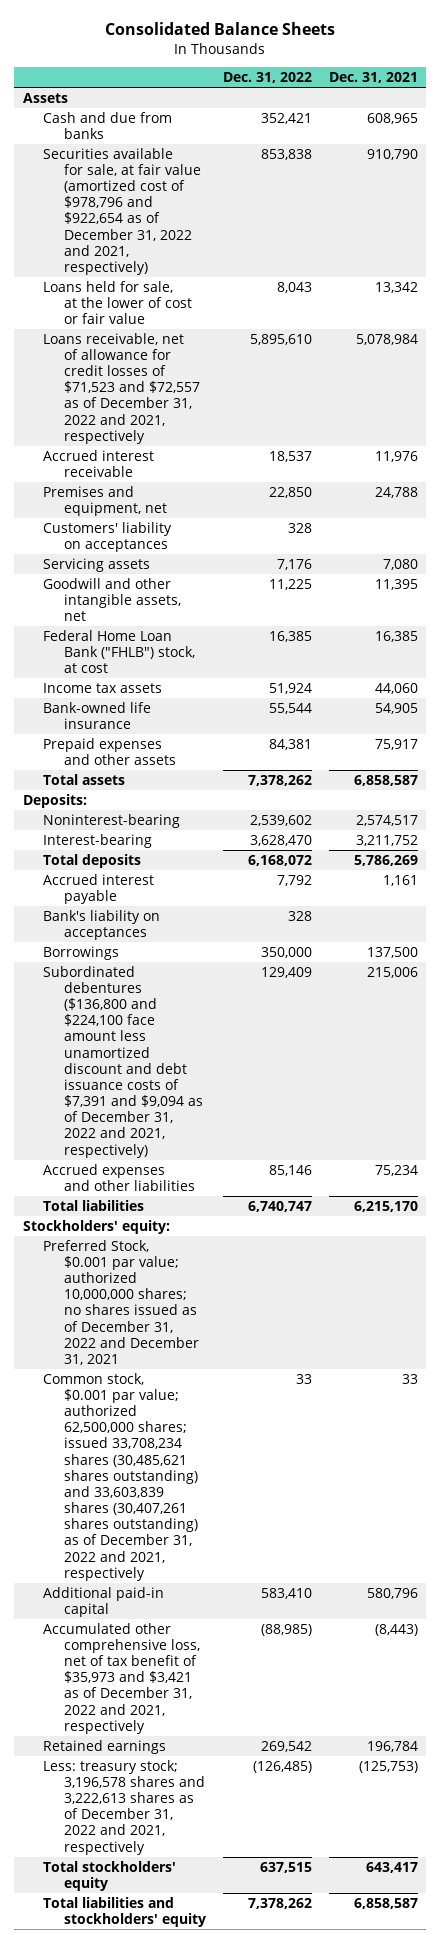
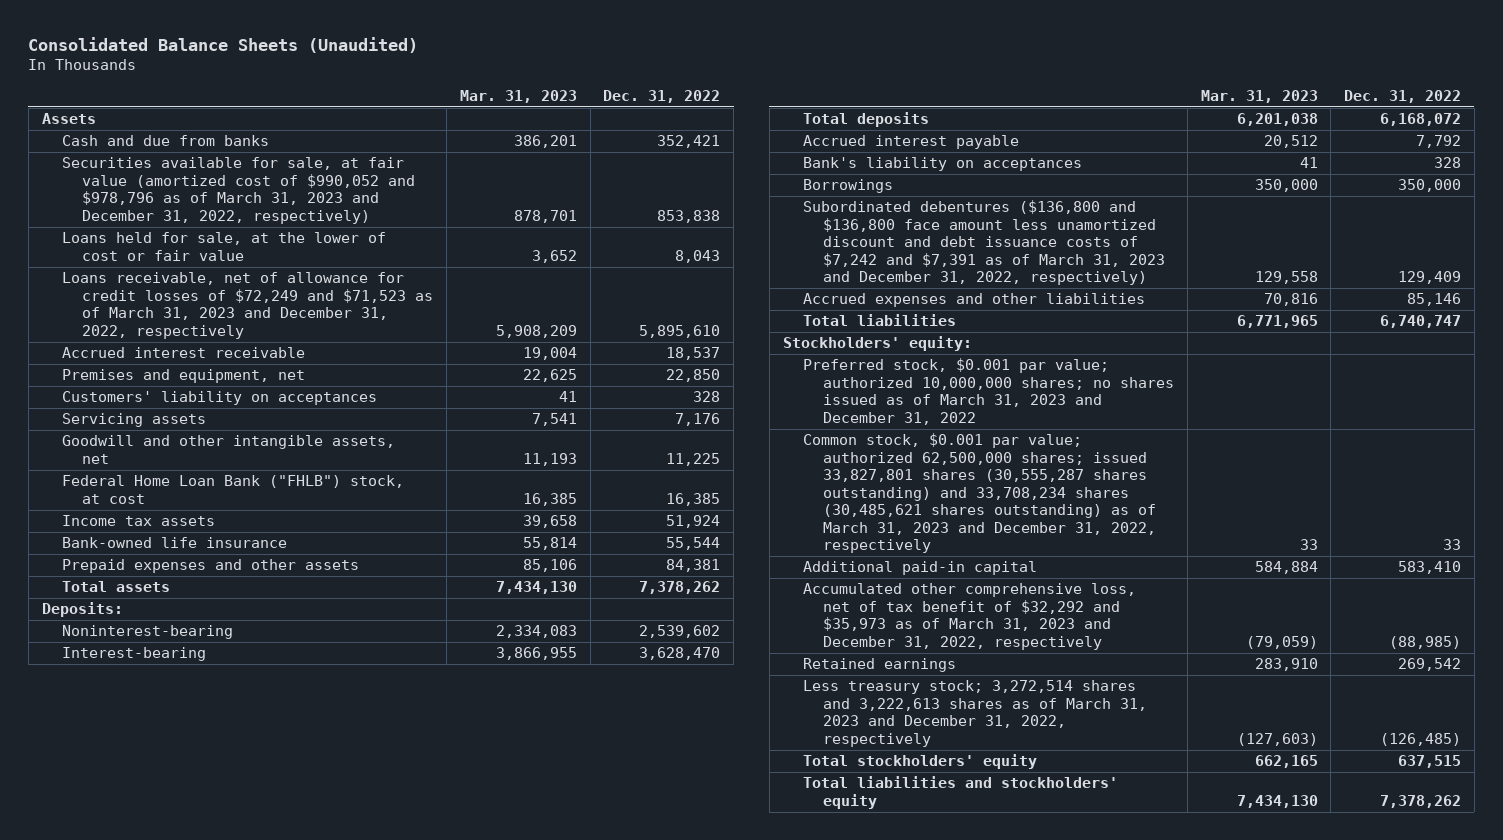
[105,22,336,36] Consolidated Balance Sheets -> [28,36,419,53] Consolidated Balance Sheets (Unaudited)
[328,71,418,83] Dec. 31, 2021 -> none
none -> [459,89,577,103] Mar. 31, 2023
[43,147,202,275] Securities available for sale, at fair value (amortized cost of $978,796 and $922,654 as of December 31, 2022 and 2021, respectively) -> [61,157,416,224] Securities available for sale, at fair value (amortized cost of $990,052 and $978,796 as of March 31, 2023 and December 31, 2022, respectively)
[43,332,201,444] Loans receivable, net of allowance for credit losses of $71,523 and $72,557 as of December 31, 2022 and 2021, respectively -> [61,272,434,339] Loans receivable, net of allowance for credit losses of $72,249 and $71,523 as of March 31, 2023 and December 31, 2022, respectively
[43,965,204,1158] Subordinated debentures ($136,800 and $224,100 face amount less unamortized discount and debt issuance costs of $7,391 and $9,094 as of December 31, 2022 and 2021, respectively) -> [802,200,1166,286] Subordinated debentures ($136,800 and $136,800 face amount less unamortized discount and debt issuance costs of $7,242 and $7,391 as of March 31, 2023 and December 31, 2022, respectively)
[43,1239,200,1365] Preferred Stock, $0.001 par value; authorized 10,000,000 shares; no shares issued as of December 31, 2022 and December 31, 2021 -> [802,358,1175,425] Preferred stock, $0.001 par value; authorized 10,000,000 shares; no shares issued as of March 31, 2023 and December 31, 2022
[43,1372,199,1581] Common stock, $0.001 par value; authorized 62,500,000 shares; issued 33,708,234 shares (30,485,621 shares outstanding) and 33,603,839 shares (30,407,261 shares outstanding) as of December 31, 2022 and 2021, respectively -> [802,433,1157,554] Common stock, $0.001 par value; authorized 62,500,000 shares; issued 33,827,801 shares (30,555,287 shares outstanding) and 33,708,234 shares (30,485,621 shares outstanding) as of March 31, 2023 and December 31, 2022, respectively
[43,1622,201,1734] Accumulated other comprehensive loss, net of tax benefit of $35,973 and $3,421 as of December 31, 2022 and 2021, respectively -> [802,583,1136,650] Accumulated other comprehensive loss, net of tax benefit of $32,292 and $35,973 as of March 31, 2023 and December 31, 2022, respectively
[43,1759,206,1855] Less: treasury stock; 3,196,578 shares and 3,222,613 shares as of December 31, 2022 and 2021, respectively -> [802,680,1148,747] Less treasury stock; 3,272,514 shares and 3,222,613 shares as of March 31, 2023 and December 31, 2022, respectively

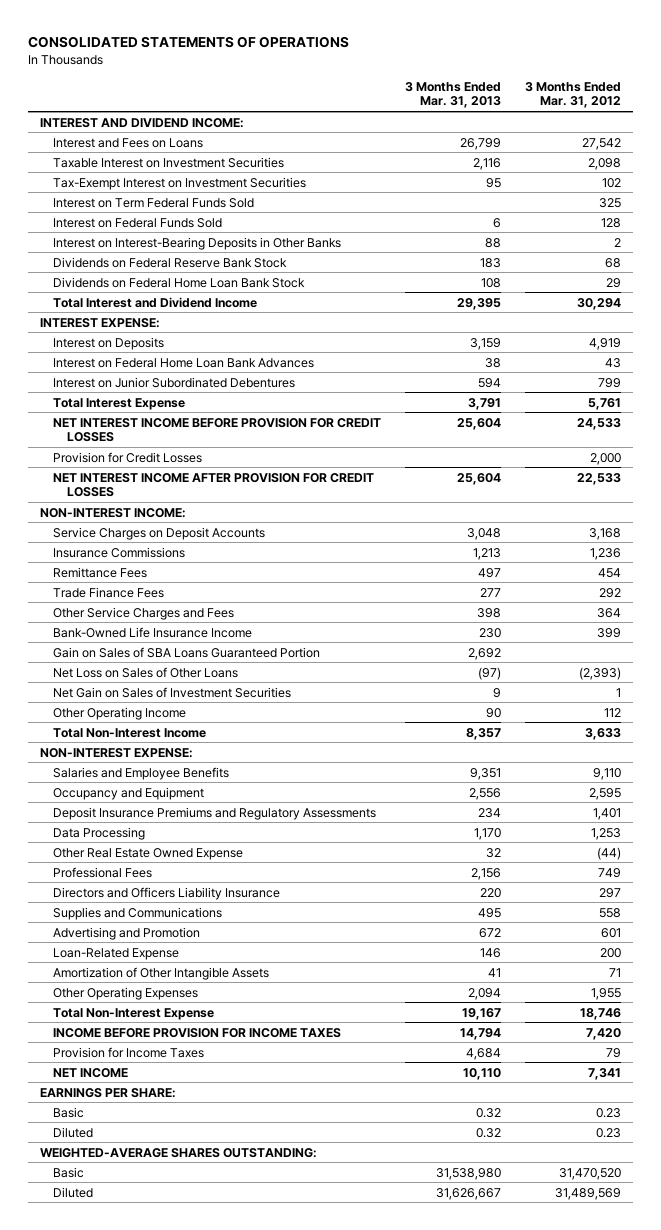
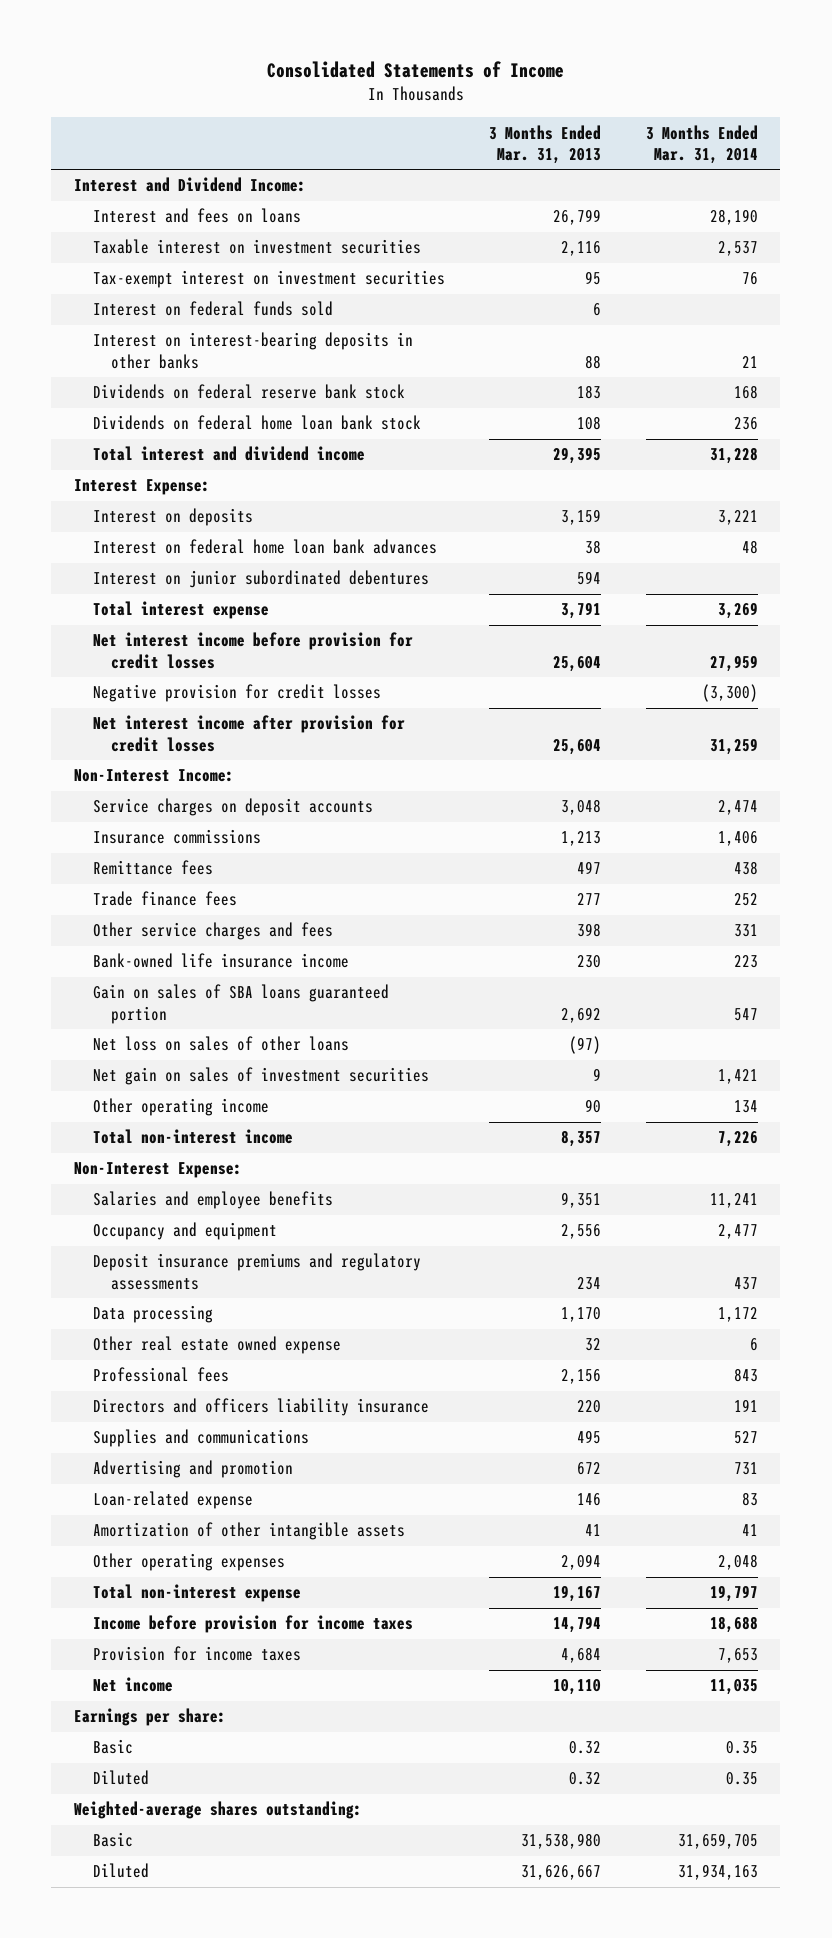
[27,35,349,48] CONSOLIDATED STATEMENTS OF OPERATIONS -> [266,61,564,79] Consolidated Statements of Income
[525,81,622,109] 3 Months Ended Mar. 31, 2012 -> none
none -> [646,124,759,164] 3 Months Ended Mar. 31, 2014
[53,197,255,208] Interest on Term Federal Funds Sold -> none
[39,117,244,128] INTEREST AND DIVIDEND INCOME: -> [73,177,306,193] Interest and Dividend Income:
[53,137,204,148] Interest and Fees on Loans -> [92,208,301,224] Interest and fees on loans
[53,156,285,168] Taxable Interest on Investment Securities -> [92,239,421,255] Taxable interest on investment securities
[53,176,307,190] Tax-Exempt Interest on Investment Securities -> [92,270,445,289] Tax-exempt interest on investment securities
[53,217,223,228] Interest on Federal Funds Sold -> [92,301,333,317] Interest on federal funds sold
[53,236,342,250] Interest on Interest-Bearing Deposits in Other Banks -> [92,332,413,369] Interest on interest-bearing deposits in other banks
[53,256,288,268] Dividends on Federal Reserve Bank Stock -> [92,384,405,400] Dividends on federal reserve bank stock
[53,276,306,288] Dividends on Federal Home Loan Bank Stock -> [92,415,421,431] Dividends on federal home loan bank stock
[53,296,258,308] Total Interest and Dividend Income -> [92,446,365,462] Total interest and dividend income
[39,317,160,328] INTEREST EXPENSE: -> [73,479,210,496] Interest Expense:
[53,336,165,350] Interest on Deposits -> [92,508,253,527] Interest on deposits
[53,357,315,368] Interest on Federal Home Loan Bank Advances -> [92,539,437,555] Interest on federal home loan bank advances
[53,376,296,388] Interest on Junior Subordinated Debentures -> [92,570,429,589] Interest on junior subordinated debentures
[53,397,186,410] Total Interest Expense -> [92,601,269,620] Total interest expense
[53,417,382,443] NET INTEREST INCOME BEFORE PROVISION FOR CREDIT LOSSES -> [92,632,413,669] Net interest income before provision for credit losses
[53,451,203,463] Provision for Credit Losses -> [92,684,381,703] Negative provision for credit losses
[53,472,375,498] NET INTEREST INCOME AFTER PROVISION FOR CREDIT LOSSES -> [92,715,405,752] Net interest income after provision for credit losses
[39,507,186,518] NON-INTEREST INCOME: -> [73,769,234,783] Non-Interest Income:
[53,526,266,540] Service Charges on Deposit Accounts -> [92,798,373,817] Service charges on deposit accounts
[53,546,186,558] Insurance Commissions -> [92,829,261,845] Insurance commissions
[53,566,148,578] Remittance Fees -> [92,860,213,876] Remittance fees
[53,586,165,598] Trade Finance Fees -> [92,891,237,907] Trade finance fees
[53,606,235,620] Other Service Charges and Fees -> [92,922,333,941] Other service charges and fees
[53,626,253,638] Bank-Owned Life Insurance Income -> [92,953,349,969] Bank-owned life insurance income
[53,646,321,658] Gain on Sales of SBA Loans Guaranteed Portion -> [92,984,389,1024] Gain on sales of SBA loans guaranteed portion
[53,666,239,678] Net Loss on Sales of Other Loans -> [92,1036,349,1052] Net loss on sales of other loans
[53,686,292,698] Net Gain on Sales of Investment Securities -> [92,1067,429,1086] Net gain on sales of investment securities
[53,706,187,720] Other Operating Income -> [92,1098,269,1117] Other operating income
[53,727,207,738] Total Non-Interest Income -> [92,1129,293,1145] Total non-interest income
[39,747,193,758] NON-INTEREST EXPENSE: -> [73,1162,242,1179] Non-Interest Expense:
[53,766,230,780] Salaries and Employee Benefits -> [92,1191,333,1210] Salaries and employee benefits
[53,786,205,800] Occupancy and Equipment -> [92,1222,277,1241] Occupancy and equipment
[53,806,377,820] Deposit Insurance Premiums and Regulatory Assessments -> [92,1253,421,1290] Deposit insurance premiums and regulatory assessments
[53,826,146,840] Data Processing -> [92,1305,213,1324] Data processing
[53,847,244,860] Other Real Estate Owned Expense -> [92,1336,341,1355] Other real estate owned expense
[53,866,153,878] Professional Fees -> [92,1367,229,1383] Professional fees
[53,886,281,900] Directors and Officers Liability Insurance -> [92,1398,429,1417] Directors and officers liability insurance
[53,906,223,920] Supplies and Communications -> [92,1429,309,1448] Supplies and communications
[53,926,201,940] Advertising and Promotion -> [92,1460,293,1479] Advertising and promotion
[53,947,180,960] Loan-Related Expense -> [92,1491,253,1510] Loan-related expense
[53,966,270,980] Amortization of Other Intangible Assets -> [92,1522,405,1541] Amortization of other intangible assets
[53,986,199,1000] Other Operating Expenses -> [92,1553,285,1572] Other operating expenses
[53,1007,215,1020] Total Non-Interest Expense -> [92,1584,301,1603] Total non-interest expense
[53,1027,342,1038] INCOME BEFORE PROVISION FOR INCOME TAXES -> [92,1615,413,1634] Income before provision for income taxes
[53,1046,205,1058] Provision for Income Taxes -> [92,1646,301,1662] Provision for income taxes
[53,1067,129,1078] NET INCOME -> [92,1677,173,1693] Net income
[39,1087,176,1098] EARNINGS PER SHARE: -> [73,1708,226,1727] Earnings per share:
[39,1147,317,1158] WEIGHTED-AVERAGE SHARES OUTSTANDING: -> [73,1801,362,1820] Weighted-average shares outstanding:

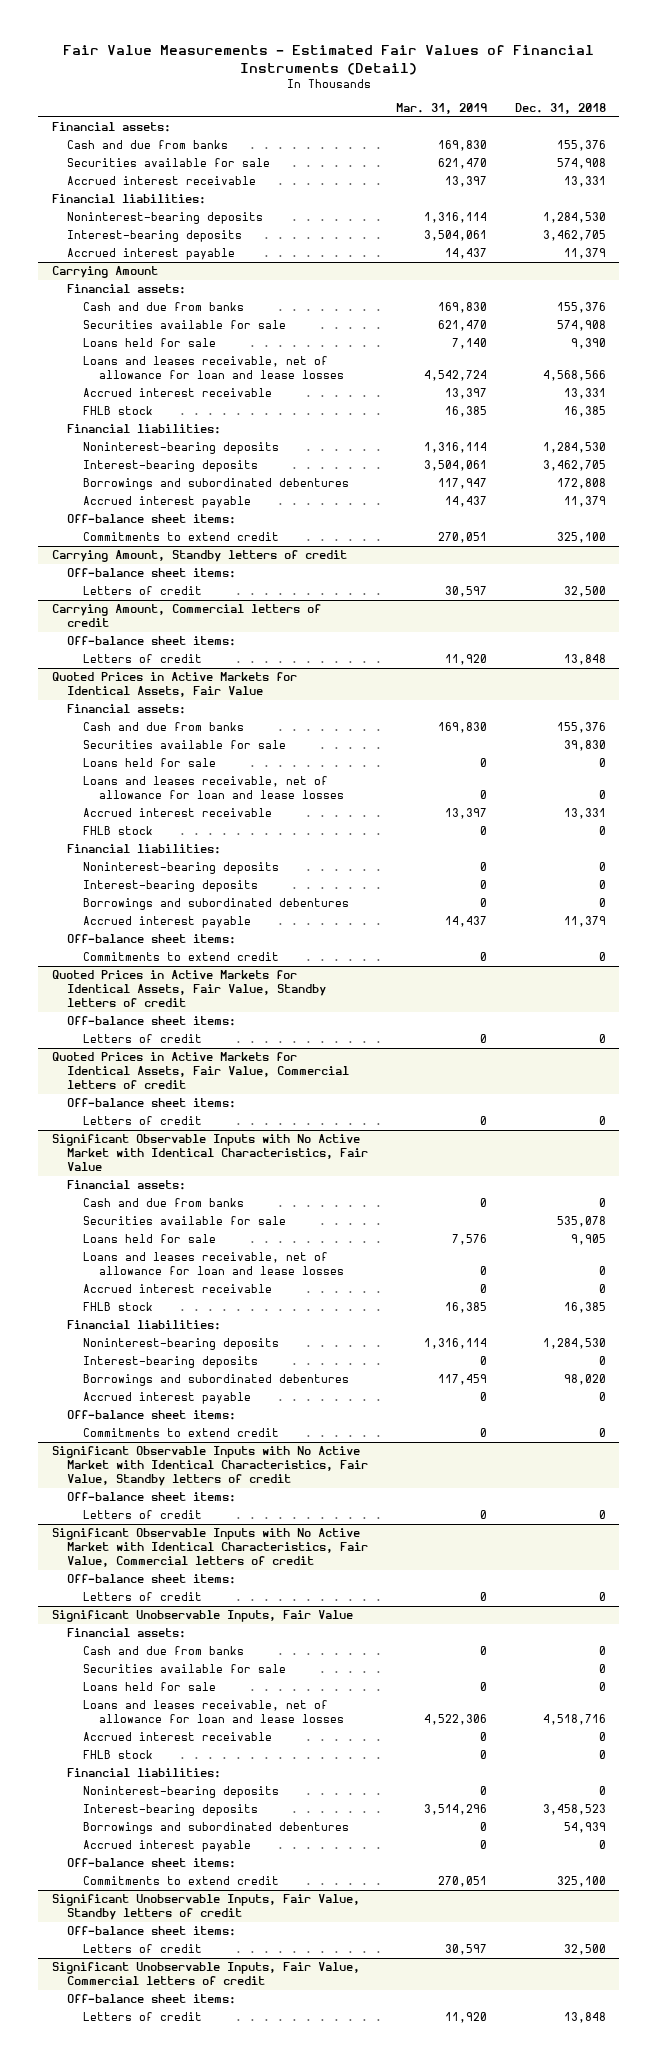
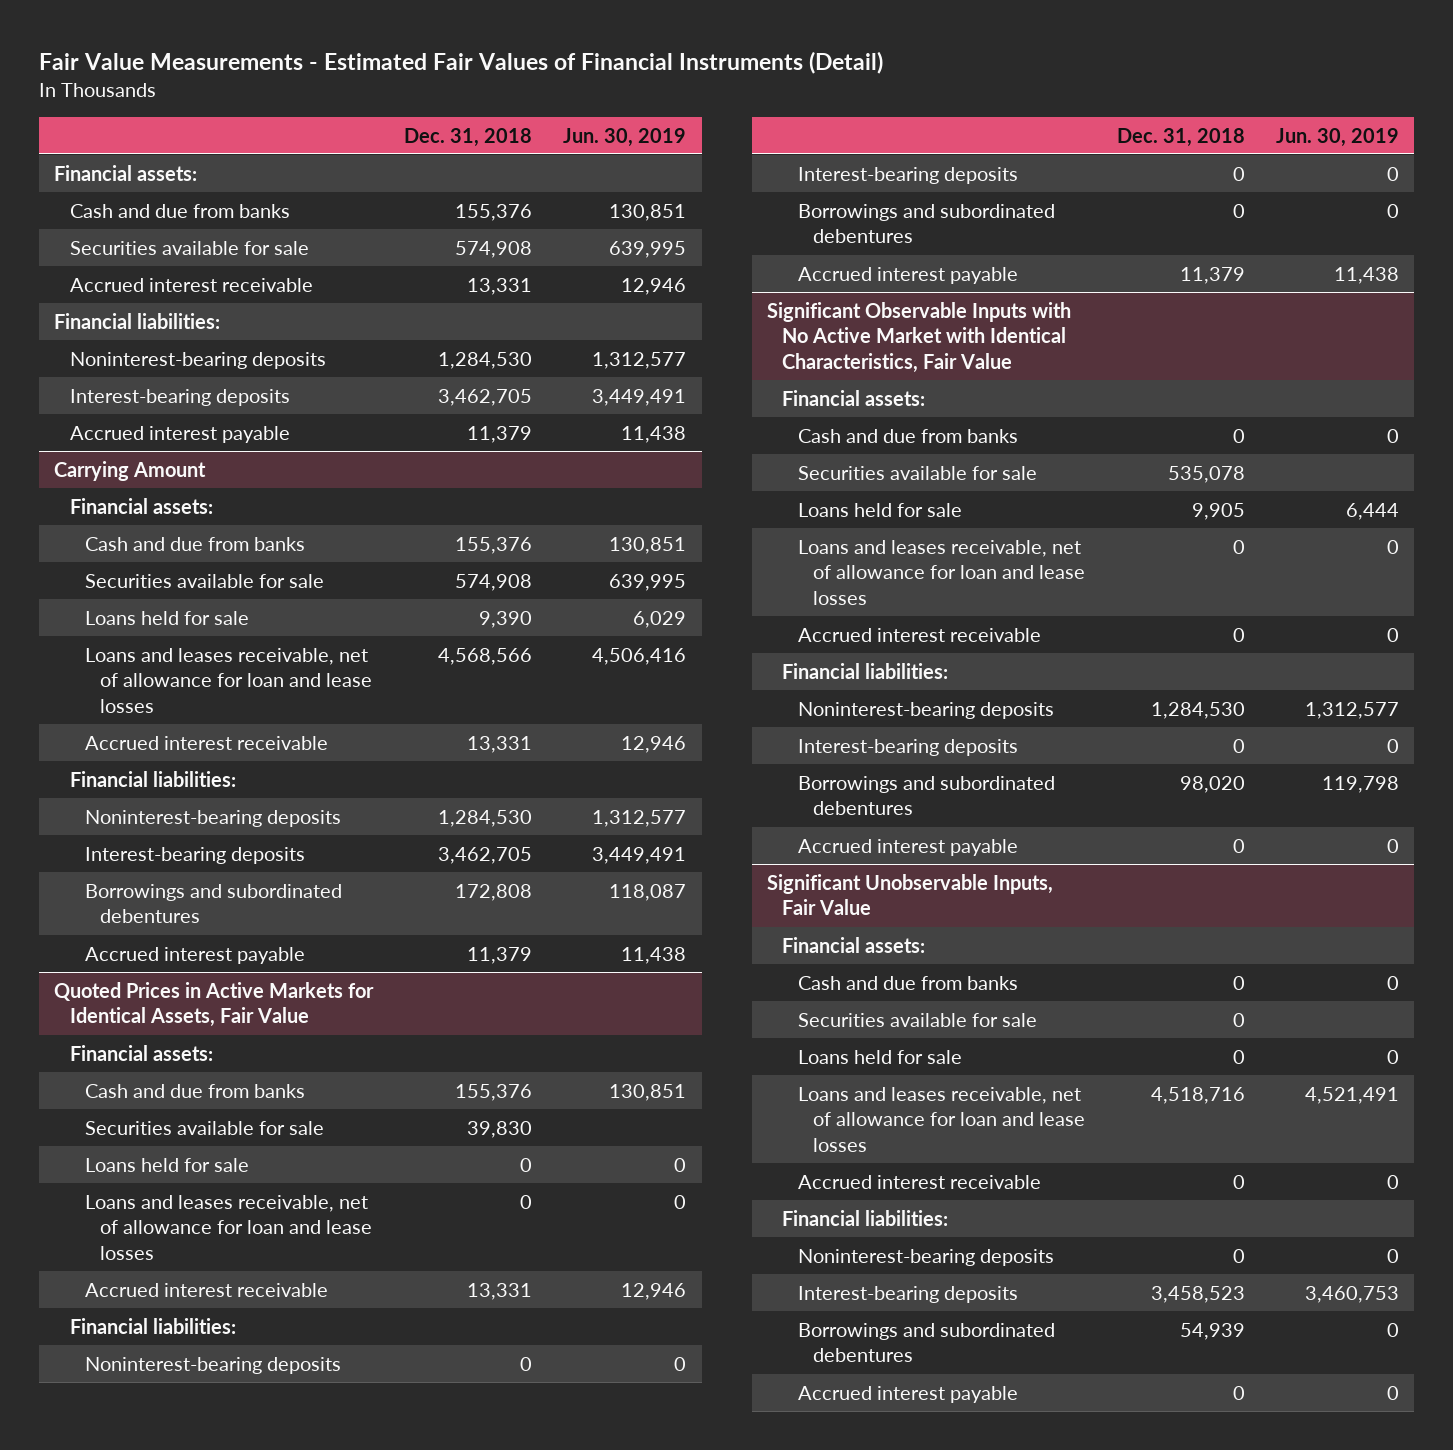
[395,103,487,115] Mar. 31, 2019 -> none
none -> [563,127,687,147] Jun. 30, 2019
[82,406,153,416] FHLB stock -> none
[67,514,237,525] Off-balance sheet items: -> none
[82,532,279,542] Commitments to extend credit -> none
[51,550,347,563] Carrying Amount, Standby letters of credit -> none
[67,568,237,579] Off-balance sheet items: -> none
[82,586,202,596] Letters of credit -> none
[51,604,321,628] Carrying Amount, Commercial letters of credit -> none
[67,636,237,647] Off-balance sheet items: -> none
[82,654,202,664] Letters of credit -> none
[82,826,153,836] FHLB stock -> none
[67,934,237,945] Off-balance sheet items: -> none
[82,952,279,962] Commitments to extend credit -> none
[51,970,327,1008] Quoted Prices in Active Markets for Identical Assets, Fair Value, Standby letters of credit -> none
[67,1016,237,1027] Off-balance sheet items: -> none
[82,1034,202,1044] Letters of credit -> none
[51,1052,350,1090] Quoted Prices in Active Markets for Identical Assets, Fair Value, Commercial letters of credit -> none
[67,1098,237,1109] Off-balance sheet items: -> none
[82,1116,202,1126] Letters of credit -> none
[82,1302,153,1312] FHLB stock -> none
[67,1410,237,1421] Off-balance sheet items: -> none
[82,1428,279,1438] Commitments to extend credit -> none
[51,1446,369,1487] Significant Observable Inputs with No Active Market with Identical Characteristics, Fair Value, Standby letters of credit -> none
[67,1492,237,1503] Off-balance sheet items: -> none
[82,1510,202,1520] Letters of credit -> none
[51,1528,369,1568] Significant Observable Inputs with No Active Market with Identical Characteristics, Fair Value, Commercial letters of credit -> none
[67,1574,237,1585] Off-balance sheet items: -> none
[82,1592,202,1602] Letters of credit -> none
[82,1750,153,1760] FHLB stock -> none
[67,1858,237,1869] Off-balance sheet items: -> none
[82,1876,279,1886] Commitments to extend credit -> none
[51,1894,360,1921] Significant Unobservable Inputs, Fair Value, Standby letters of credit -> none
[67,1926,237,1937] Off-balance sheet items: -> none
[82,1944,202,1954] Letters of credit -> none
[51,1962,360,1986] Significant Unobservable Inputs, Fair Value, Commercial letters of credit -> none
[67,1994,237,2005] Off-balance sheet items: -> none
[82,2012,202,2022] Letters of credit -> none

